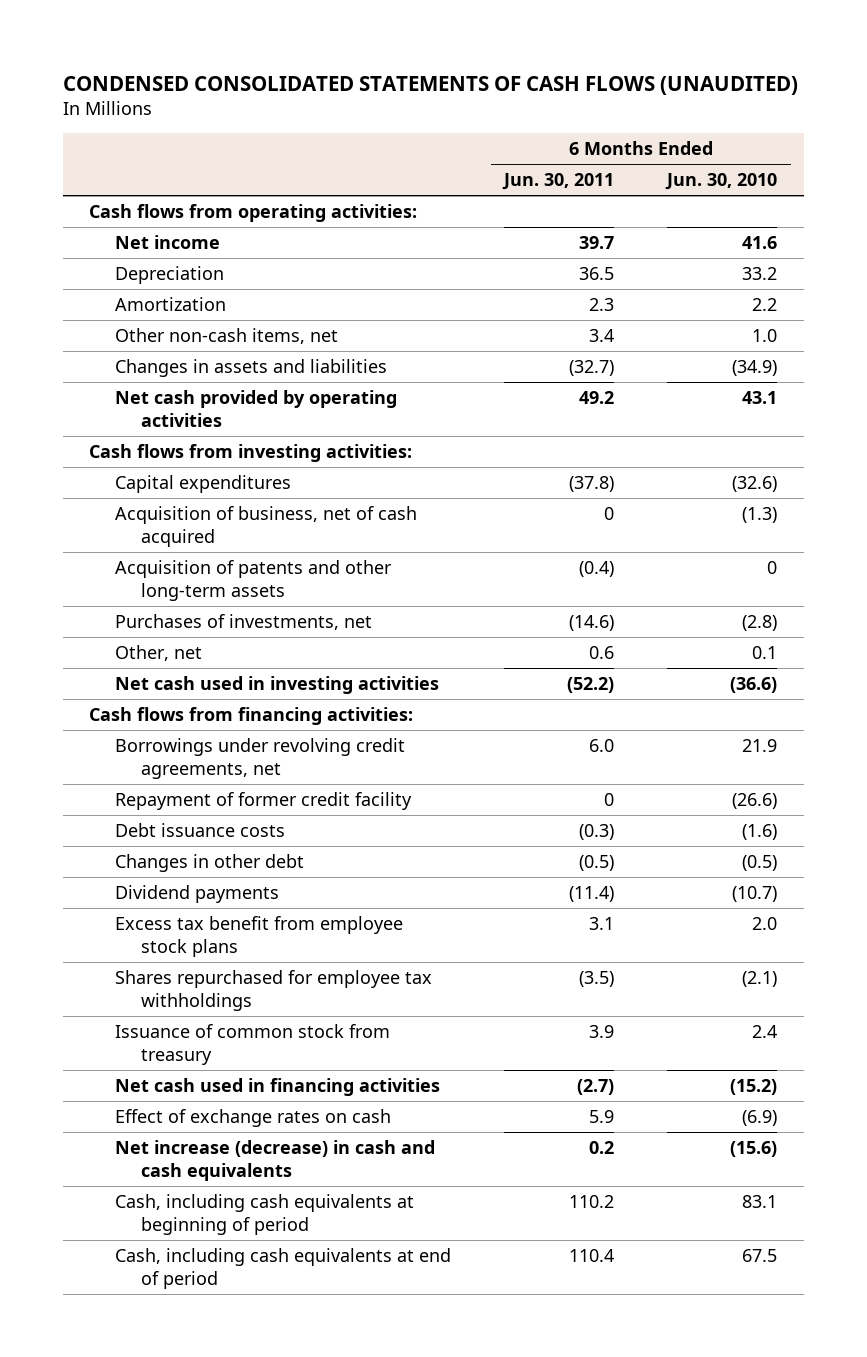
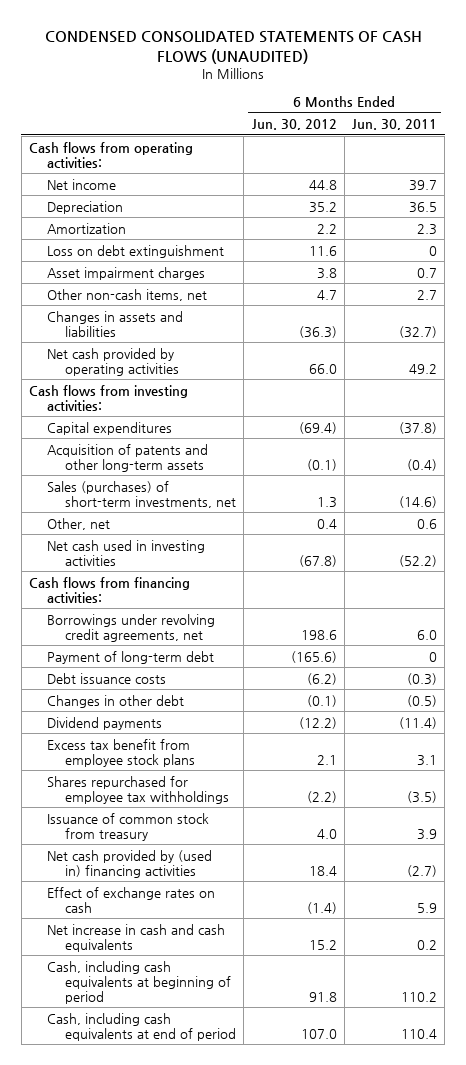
[665,173,778,191] Jun. 30, 2010 -> none
none -> [251,119,337,131] Jun. 30, 2012
none -> [46,244,224,258] Loss on debt extinguishment
none -> [46,266,205,280] Asset impairment charges
[589,328,615,342] 3.4 -> [417,289,438,300] 2.7
[115,505,418,548] Acquisition of business, net of cash acquired -> none
[115,613,373,630] Purchases of investments, net -> [46,480,237,508] Sales (purchases) of short-term investments, net
[115,791,413,810] Repayment of former credit facility -> none
none -> [46,650,214,664] Payment of long-term debt
[115,1077,441,1096] Net cash used in financing activities -> [46,849,212,878] Net cash provided by (used in) financing activities
[115,1139,436,1182] Net increase (decrease) in cash and cash equivalents -> [46,923,225,952] Net increase in cash and cash equivalents

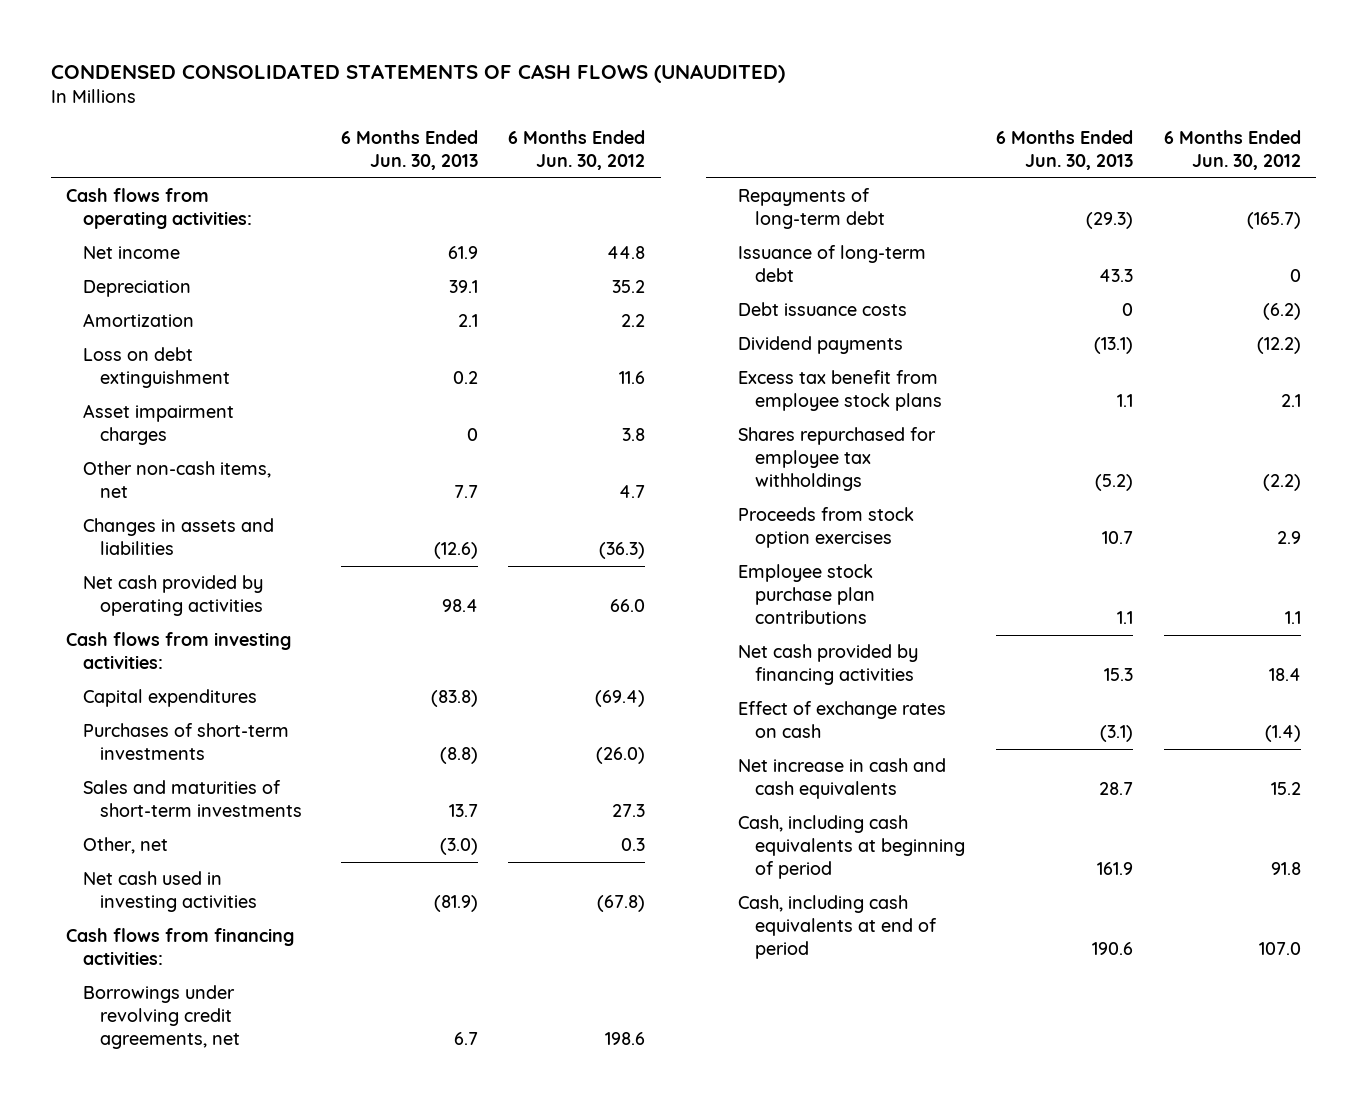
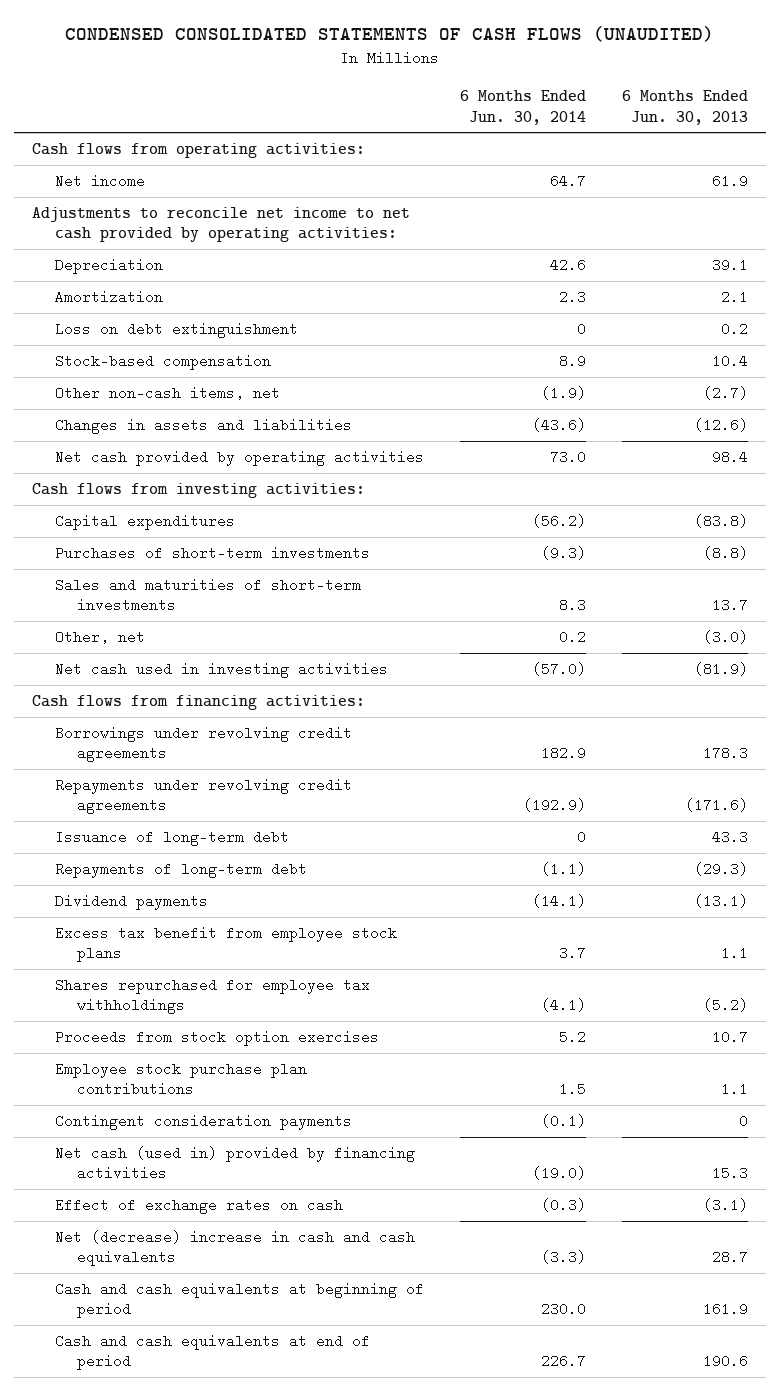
[508,130,646,171] 6 Months Ended Jun. 30, 2012 -> none
none -> [459,90,586,125] 6 Months Ended Jun. 30, 2014
none -> [31,207,410,243] Adjustments to reconcile net income to net cash provided by operating activities:
[82,404,234,446] Asset impairment charges -> none
none -> [54,354,271,371] Stock-based compensation
[453,485,478,499] 7.7 -> [702,386,748,401] (2.7)
[82,985,240,1050] Borrowings under revolving credit agreements, net -> [54,726,352,763] Borrowings under revolving credit agreements
[453,1032,478,1046] 6.7 -> [702,746,748,761] 178.3
none -> [54,778,352,815] Repayments under revolving credit agreements
[738,302,908,317] Debt issuance costs -> none
[738,188,885,230] Repayments of long-term debt -> [54,862,307,879] Repayments of long-term debt
none -> [54,1114,352,1131] Contingent consideration payments
[738,644,919,686] Net cash provided by financing activities -> [54,1146,415,1181] Net cash (used in) provided by financing activities
[738,758,947,800] Net increase in cash and cash equivalents -> [54,1230,415,1267] Net (decrease) increase in cash and cash equivalents
[738,815,965,880] Cash, including cash equivalents at beginning of period -> [54,1282,424,1319] Cash and cash equivalents at beginning of period
[738,895,937,960] Cash, including cash equivalents at end of period -> [54,1334,370,1371] Cash and cash equivalents at end of period

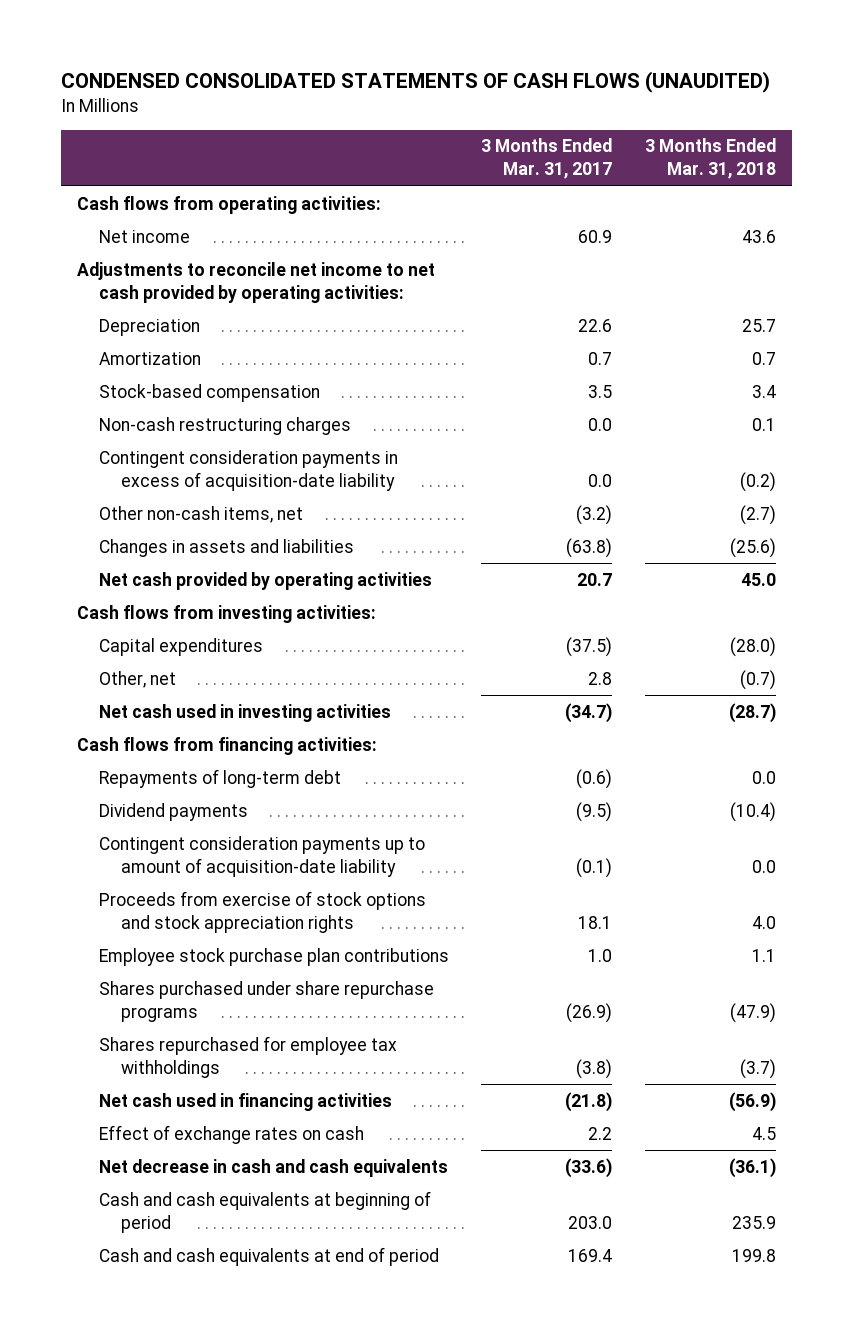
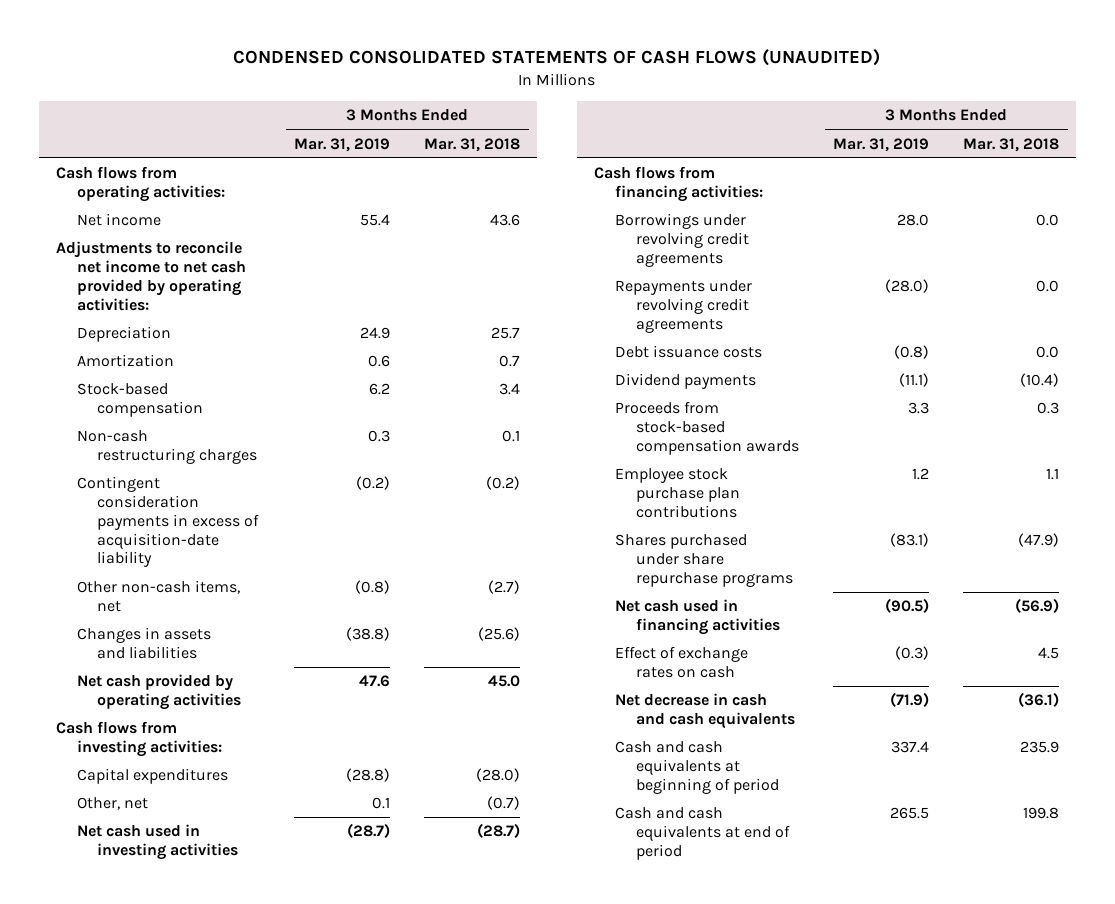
[481,138,613,180] 3 Months Ended Mar. 31, 2017 -> none
none -> [294,137,391,152] Mar. 31, 2019
[98,768,341,788] Repayments of long-term debt -> none
none -> [615,213,750,267] Borrowings under revolving credit agreements
none -> [615,280,753,333] Repayments under revolving credit agreements
none -> [615,345,763,359] Debt issuance costs
[98,835,425,877] Contingent consideration payments up to amount of acquisition-date liability -> none
[98,890,426,933] Proceeds from exercise of stock options and stock appreciation rights -> [615,401,800,455] Proceeds from stock-based compensation awards
[751,915,776,929] 4.0 -> [1037,402,1060,415] 0.3
[98,1035,397,1078] Shares repurchased for employee tax withholdings -> none

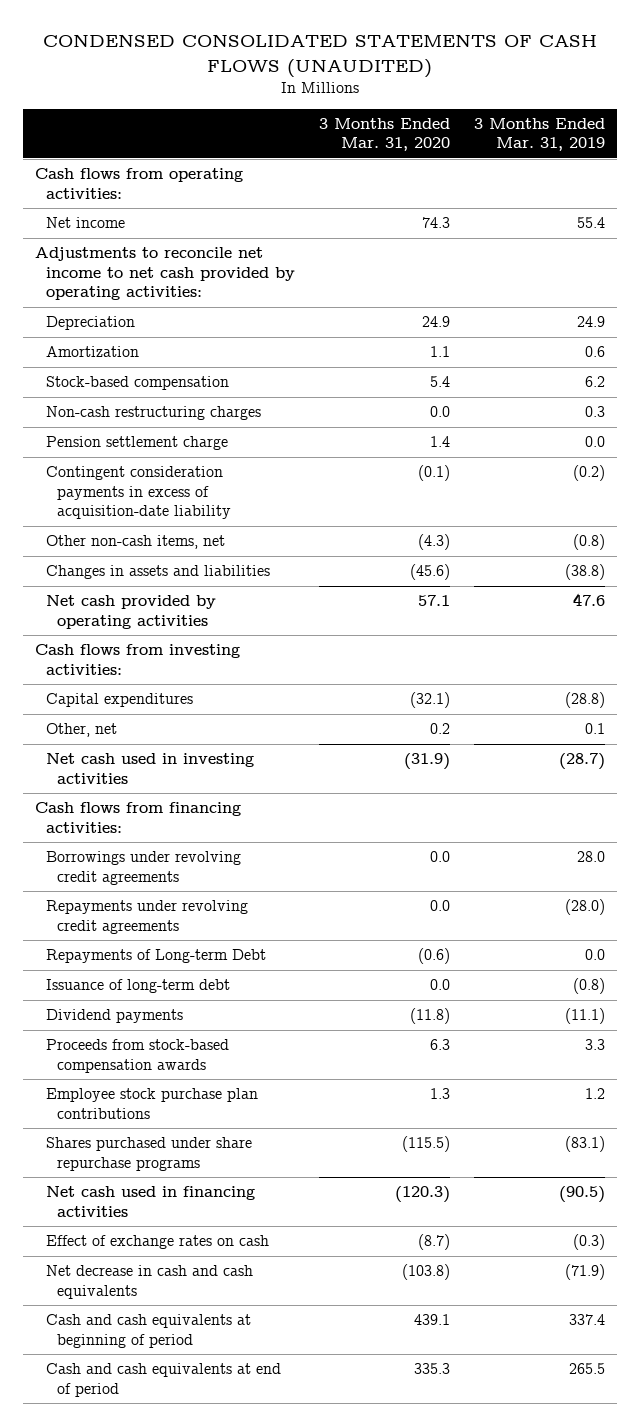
[424,137,521,152] Mar. 31, 2018 -> none
none -> [318,117,450,152] 3 Months Ended Mar. 31, 2020
none -> [46,436,229,451] Pension settlement charge
none -> [46,949,267,964] Repayments of Long-term Debt
[615,345,763,359] Debt issuance costs -> [46,979,231,994] Issuance of long-term debt

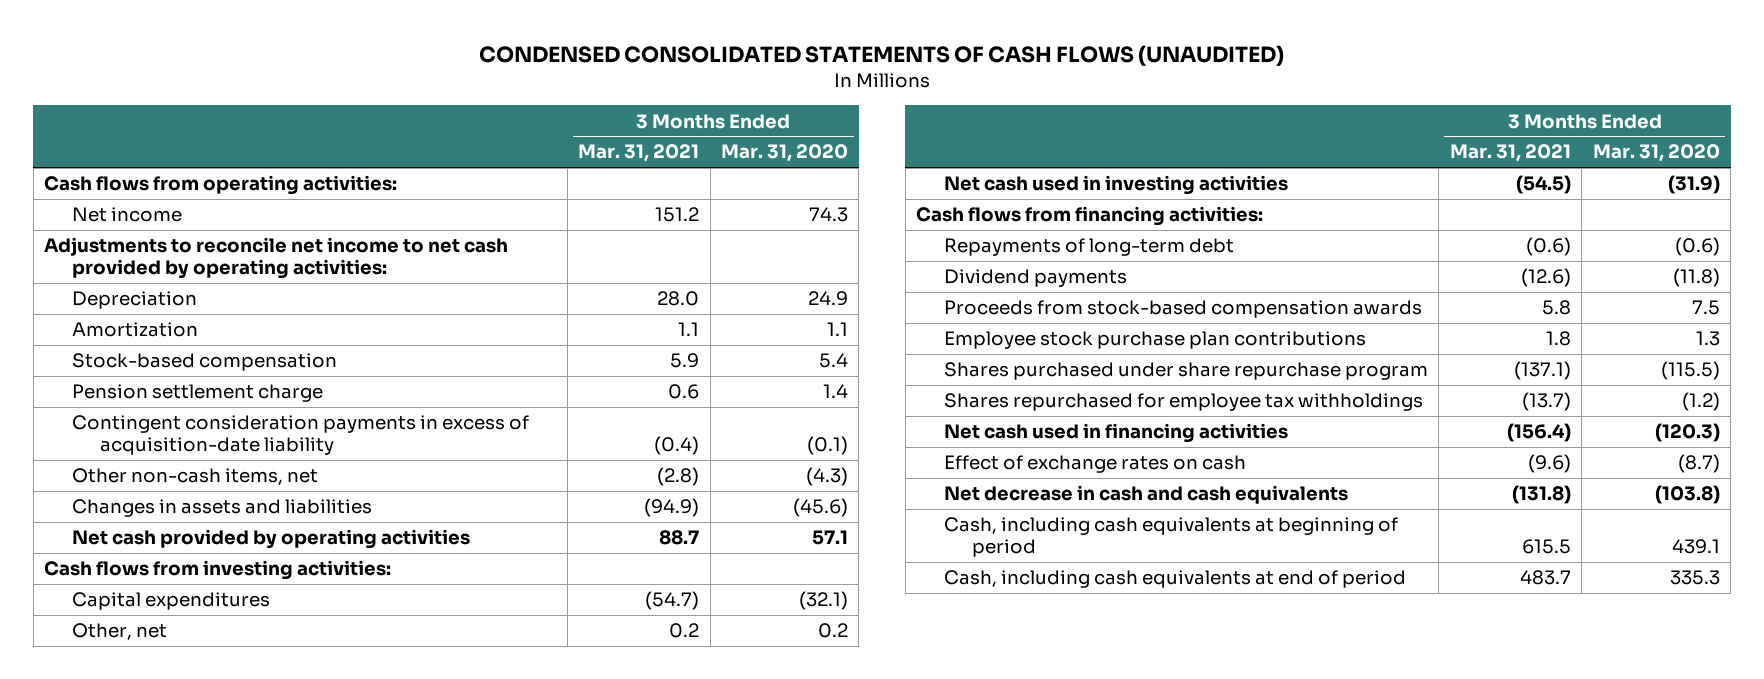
[473,117,605,152] 3 Months Ended Mar. 31, 2019 -> none
none -> [578,144,700,163] Mar. 31, 2021
[46,406,262,421] Non-cash restructuring charges -> none
[46,851,242,885] Borrowings under revolving credit agreements -> none
[46,900,249,934] Repayments under revolving credit agreements -> none
[46,979,231,994] Issuance of long-term debt -> none
[46,949,267,964] Repayments of Long-term Debt -> [943,238,1234,257] Repayments of long-term debt
[429,1039,450,1051] 6.3 -> [1691,300,1720,316] 7.5
[46,1137,253,1171] Shares purchased under share repurchase programs -> [943,362,1428,381] Shares purchased under share repurchase program
none -> [943,393,1423,412] Shares repurchased for employee tax withholdings
[46,1314,252,1348] Cash and cash equivalents at beginning of period -> [943,517,1398,558] Cash, including cash equivalents at beginning of period
[46,1363,282,1397] Cash and cash equivalents at end of period -> [943,570,1406,589] Cash, including cash equivalents at end of period

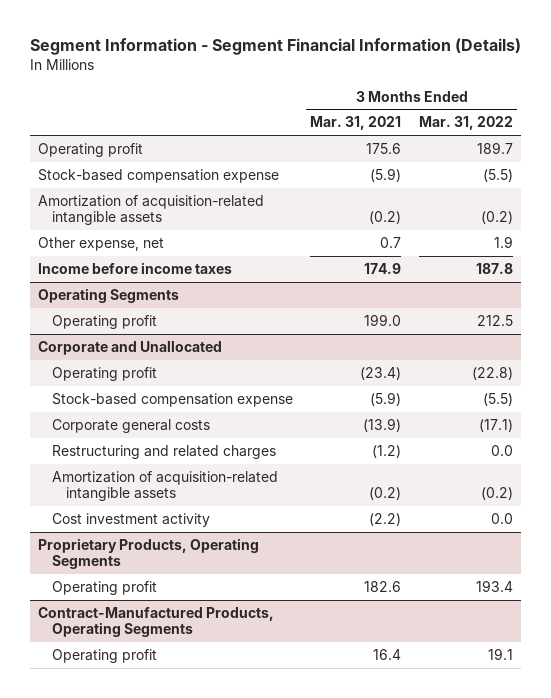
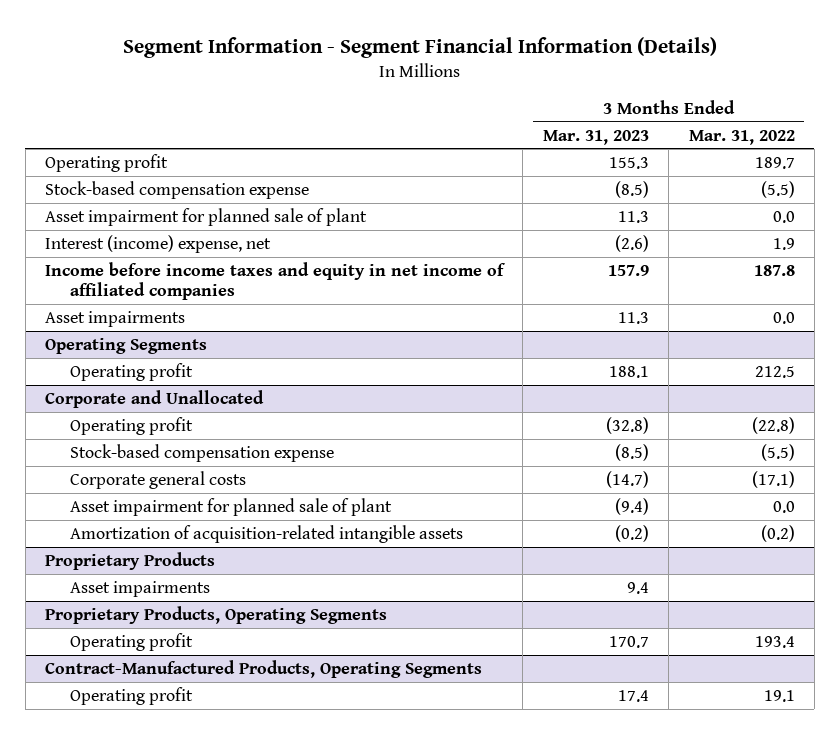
[310,116,402,131] Mar. 31, 2021 -> none
none -> [542,129,649,145] Mar. 31, 2023
[38,194,265,226] Amortization of acquisition-related intangible assets -> none
none -> [45,207,368,226] Asset impairment for planned sale of plant
[38,236,165,251] Other expense, net -> [45,234,272,253] Interest (income) expense, net
[38,261,233,274] Income before income taxes -> [45,261,507,301] Income before income taxes and equity in net income of affiliated companies
none -> [45,310,186,327] Asset impairments
[52,444,277,459] Restructuring and related charges -> none
none -> [70,497,393,516] Asset impairment for planned sale of plant
[52,512,211,527] Cost investment activity -> none
none -> [45,551,216,570] Proprietary Products
none -> [70,580,211,597] Asset impairments

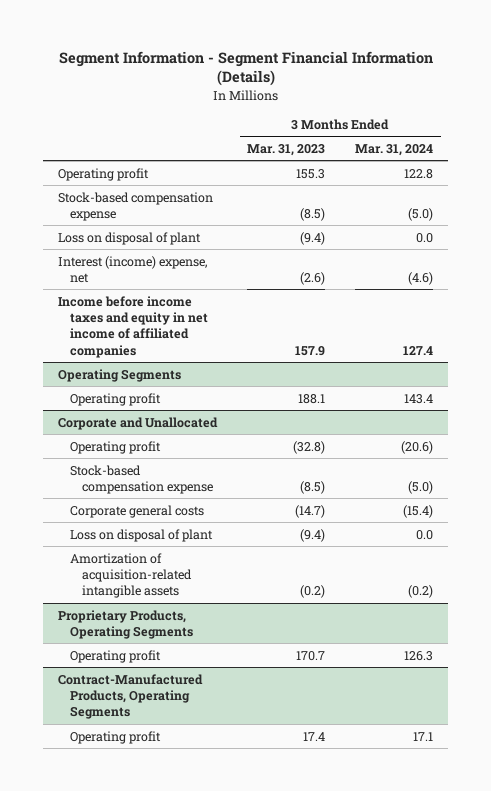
[688,129,795,145] Mar. 31, 2022 -> none
none -> [355,143,434,156] Mar. 31, 2024
[45,207,368,226] Asset impairment for planned sale of plant -> none
none -> [58,231,202,245] Loss on disposal of plant
[45,310,186,327] Asset impairments -> none
[70,497,393,516] Asset impairment for planned sale of plant -> none
none -> [69,528,213,542] Loss on disposal of plant
[45,551,216,570] Proprietary Products -> none
[70,580,211,597] Asset impairments -> none

